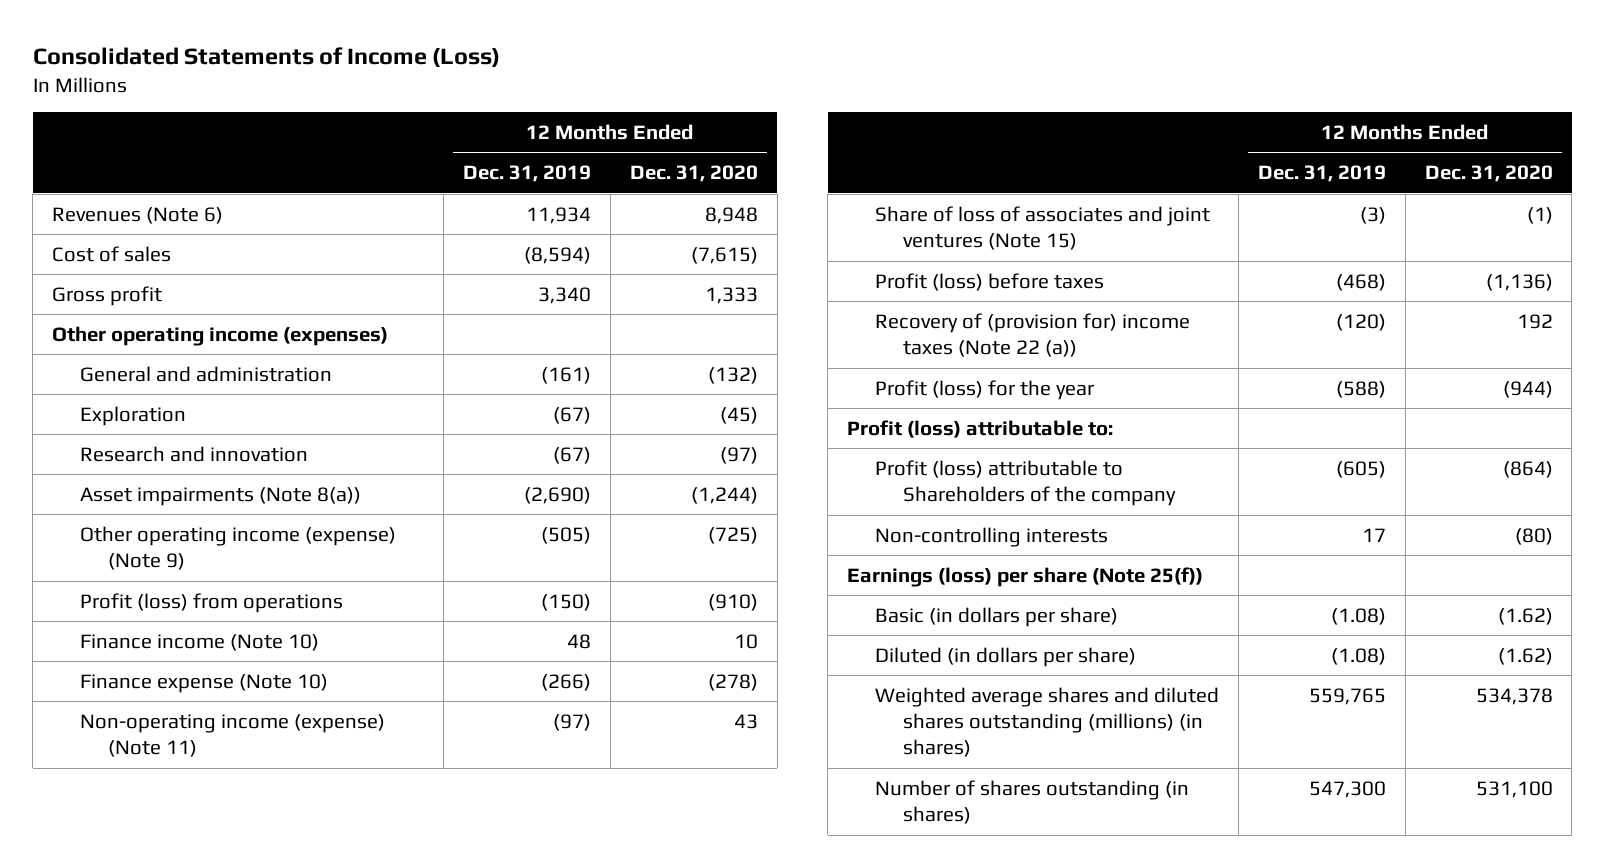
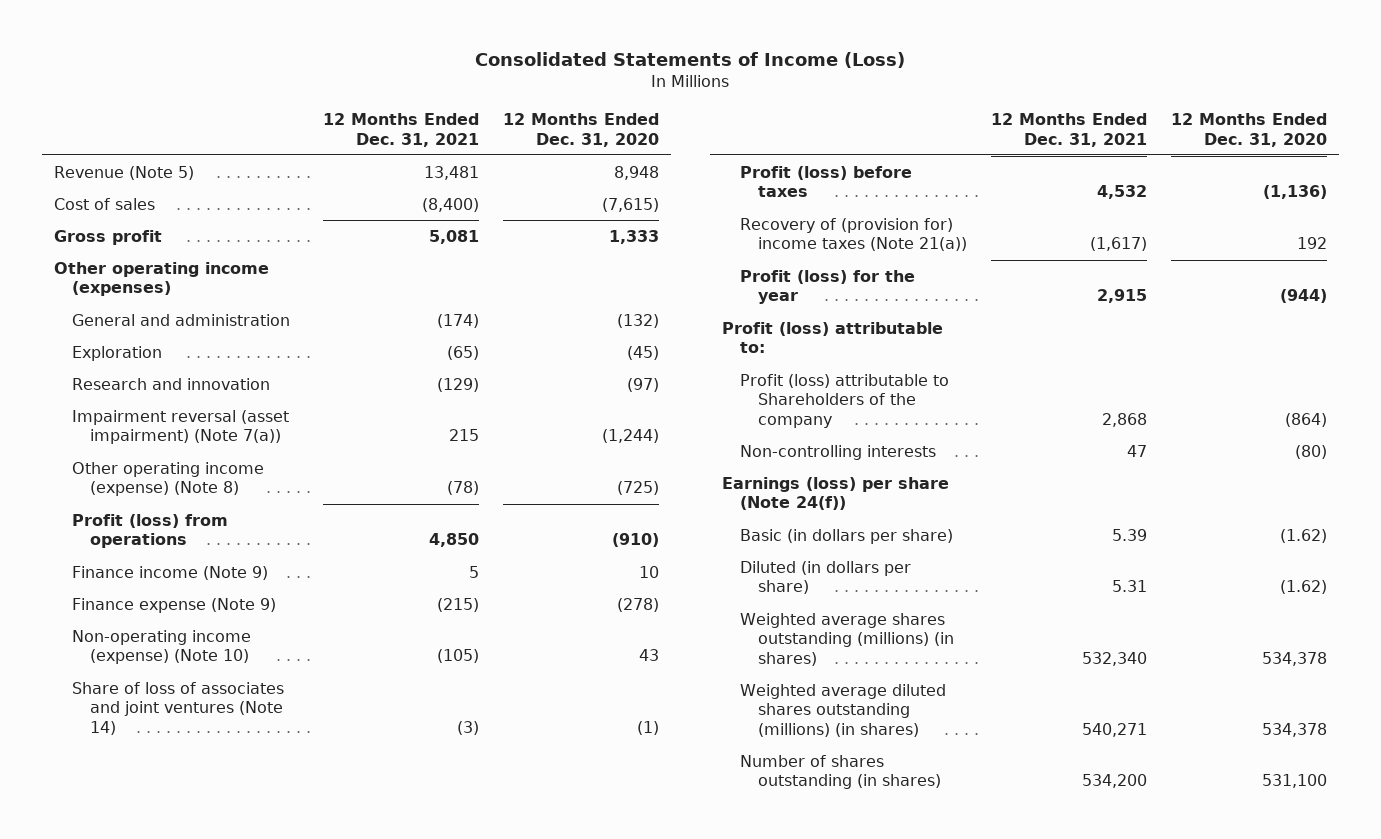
[462,165,591,183] Dec. 31, 2019 -> none
none -> [322,112,479,147] 12 Months Ended Dec. 31, 2021
[52,206,224,224] Revenues (Note 6) -> [53,165,194,180] Revenue (Note 5)
[80,486,362,506] Asset impairments (Note 8(a)) -> [71,409,289,445] Impairment reversal (asset impairment) (Note 7(a))
[80,525,397,571] Other operating income (expense) (Note 9) -> [71,461,264,497] Other operating income (expense) (Note 8)
[80,633,320,651] Finance income (Note 10) -> [71,565,268,580] Finance income (Note 9)
[80,673,329,693] Finance expense (Note 10) -> [71,597,276,613] Finance expense (Note 9)
[80,713,386,758] Non-operating income (expense) (Note 11) -> [71,629,251,665] Non-operating income (expense) (Note 10)
[875,205,1211,251] Share of loss of associates and joint ventures (Note 15) -> [71,681,284,736] Share of loss of associates and joint ventures (Note 14)
[875,312,1191,358] Recovery of (provision for) income taxes (Note 22 (a)) -> [740,217,968,252] Recovery of (provision for) income taxes (Note 21(a))
[847,566,1204,587] Earnings (loss) per share (Note 25(f)) -> [722,476,950,511] Earnings (loss) per share (Note 24(f))
[875,686,1220,758] Weighted average shares and diluted shares outstanding (millions) (in shares) -> [740,612,955,667] Weighted average shares outstanding (millions) (in shares)
none -> [740,683,947,738] Weighted average diluted shares outstanding (millions) (in shares)

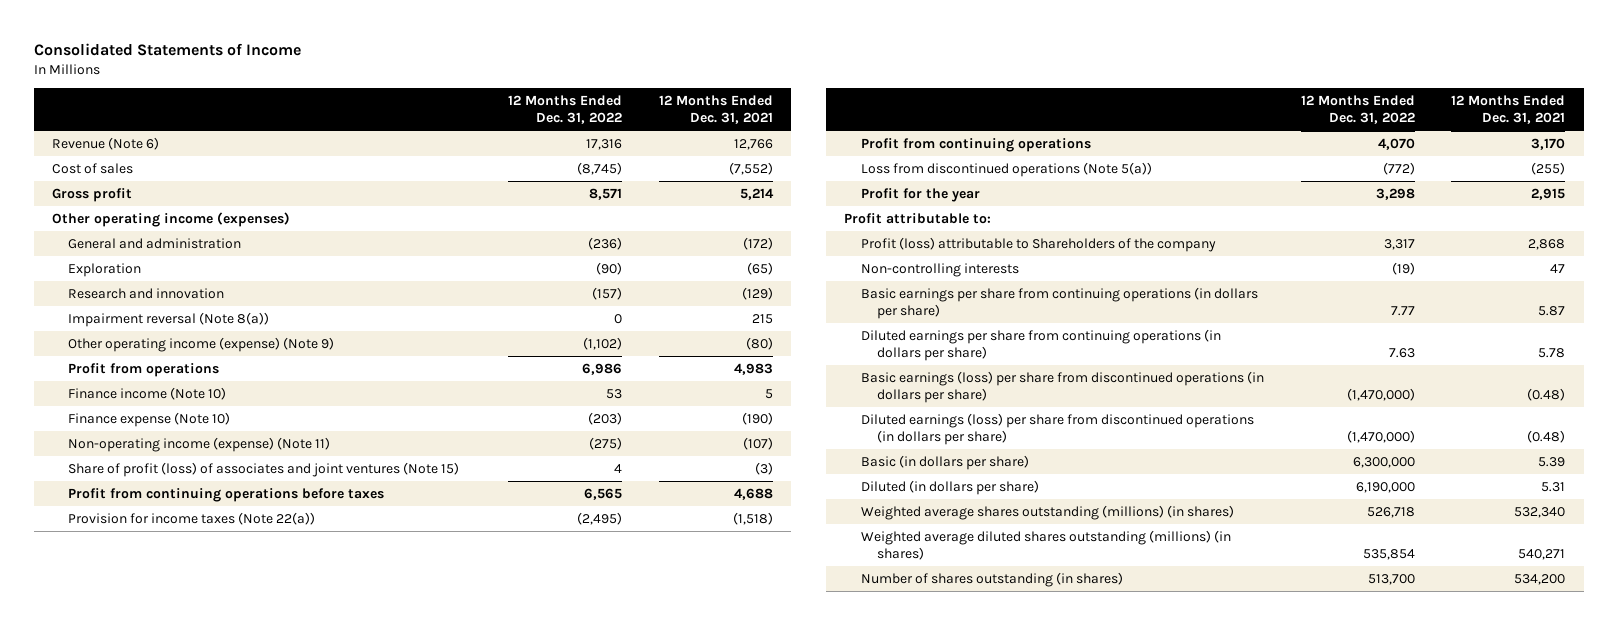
[475,52,906,69] Consolidated Statements of Income (Loss) -> [33,43,301,57] Consolidated Statements of Income
[502,112,659,147] 12 Months Ended Dec. 31, 2020 -> none
none -> [508,94,623,125] 12 Months Ended Dec. 31, 2022
[53,165,194,180] Revenue (Note 5) -> [51,136,159,150] Revenue (Note 6)
[423,165,479,180] 13,481 -> [733,138,773,150] 12,766
[421,197,479,212] (8,400) -> [728,161,773,175] (7,552)
[428,229,479,244] 5,081 -> [739,187,774,200] 5,214
[436,313,479,328] (174) -> [742,236,773,250] (172)
[740,165,913,198] Profit (loss) before taxes -> none
[71,409,289,445] Impairment reversal (asset impairment) (Note 7(a)) -> [68,311,270,327] Impairment reversal (Note 8(a))
[71,461,264,497] Other operating income (expense) (Note 8) -> [68,336,335,352] Other operating income (expense) (Note 9)
[446,481,479,496] (78) -> [745,336,773,350] (80)
[71,513,228,549] Profit (loss) from operations -> [68,362,220,377] Profit from operations
[428,533,479,548] 4,850 -> [733,362,773,375] 4,983
[71,565,268,580] Finance income (Note 9) -> [68,386,227,400] Finance income (Note 10)
[71,597,276,613] Finance expense (Note 9) -> [68,411,231,427] Finance expense (Note 10)
[436,597,479,612] (215) -> [741,411,773,425] (190)
[71,629,251,665] Non-operating income (expense) (Note 10) -> [68,436,331,452] Non-operating income (expense) (Note 11)
[436,649,479,664] (105) -> [742,436,773,450] (107)
[71,681,284,736] Share of loss of associates and joint ventures (Note 14) -> [68,461,460,477] Share of profit (loss) of associates and joint ventures (Note 15)
none -> [68,487,385,502] Profit from continuing operations before taxes
[740,217,968,252] Recovery of (provision for) income taxes (Note 21(a)) -> [68,511,316,525] Provision for income taxes (Note 22(a))
[1090,237,1148,252] (1,617) -> [732,511,773,525] (1,518)
none -> [860,137,1091,152] Profit from continuing operations
none -> [860,161,1152,177] Loss from discontinued operations (Note 5(a))
[740,269,916,305] Profit (loss) for the year -> [860,187,980,202] Profit for the year
[722,321,944,354] Profit (loss) attributable to: -> [844,212,992,224] Profit attributable to:
[722,476,950,511] Earnings (loss) per share (Note 24(f)) -> none
none -> [860,286,1258,320] Basic earnings per share from continuing operations (in dollars per share)
none -> [860,328,1221,362] Diluted earnings per share from continuing operations (in dollars per share)
none -> [860,370,1264,404] Basic earnings (loss) per share from discontinued operations (in dollars per share)
none -> [860,412,1254,446] Diluted earnings (loss) per share from discontinued operations (in dollars per share)

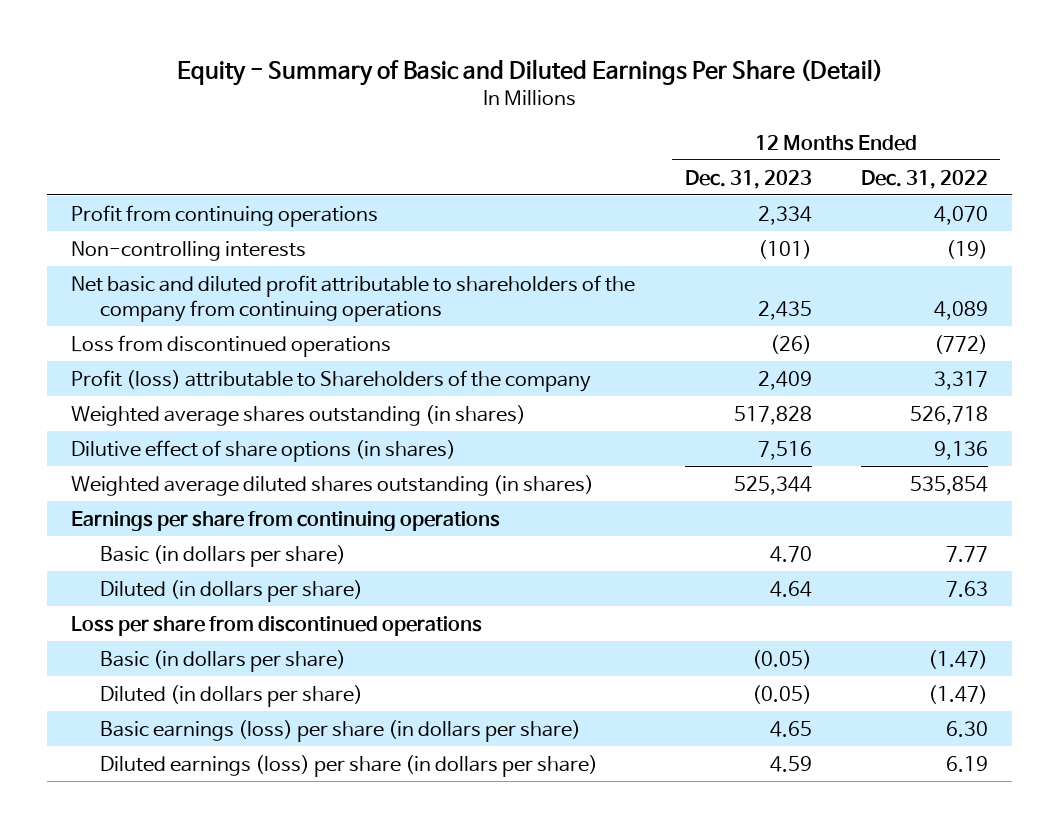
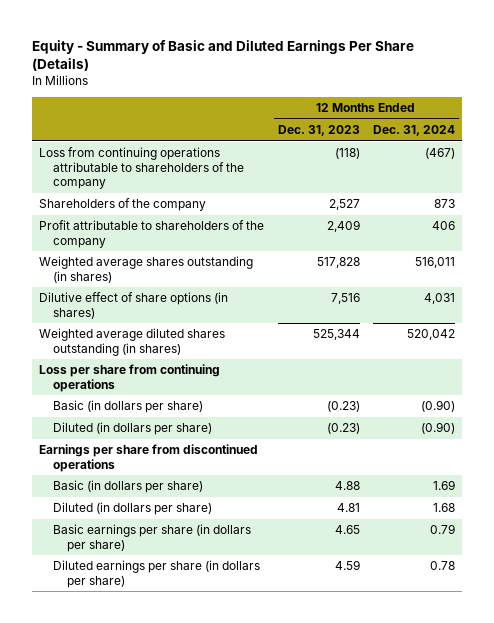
[176,58,883,86] Equity - Summary of Basic and Diluted Earnings Per Share (Detail) -> [32,39,415,71] Equity - Summary of Basic and Diluted Earnings Per Share (Details)
[860,169,988,189] Dec. 31, 2022 -> none
none -> [373,125,456,137] Dec. 31, 2024
[71,204,379,227] Profit from continuing operations -> none
[71,240,307,261] Non-controlling interests -> none
[71,334,392,357] Loss from discontinued operations -> none
[71,274,636,322] Net basic and diluted profit attributable to shareholders of the company from continuing operations -> [38,147,244,190] Loss from continuing operations attributable to shareholders of the company
[757,300,812,320] 2,435 -> [334,148,360,160] (118)
none -> [38,198,206,212] Shareholders of the company
[71,369,592,392] Profit (loss) attributable to Shareholders of the company -> [38,220,264,248] Profit attributable to shareholders of the company
[71,510,501,531] Earnings per share from continuing operations -> [38,364,220,392] Loss per share from continuing operations
[769,545,812,562] 4.70 -> [326,401,360,413] (0.23)
[769,580,812,597] 4.64 -> [326,423,360,435] (0.23)
[71,615,483,636] Loss per share from discontinued operations -> [38,444,258,472] Earnings per share from discontinued operations
[751,649,812,669] (0.05) -> [334,481,360,491] 4.88
[751,684,812,704] (0.05) -> [336,503,360,513] 4.81
[99,719,581,742] Basic earnings (loss) per share (in dollars per share) -> [52,524,251,552] Basic earnings per share (in dollars per share)
[99,754,598,777] Diluted earnings (loss) per share (in dollars per share) -> [52,560,260,588] Diluted earnings per share (in dollars per share)

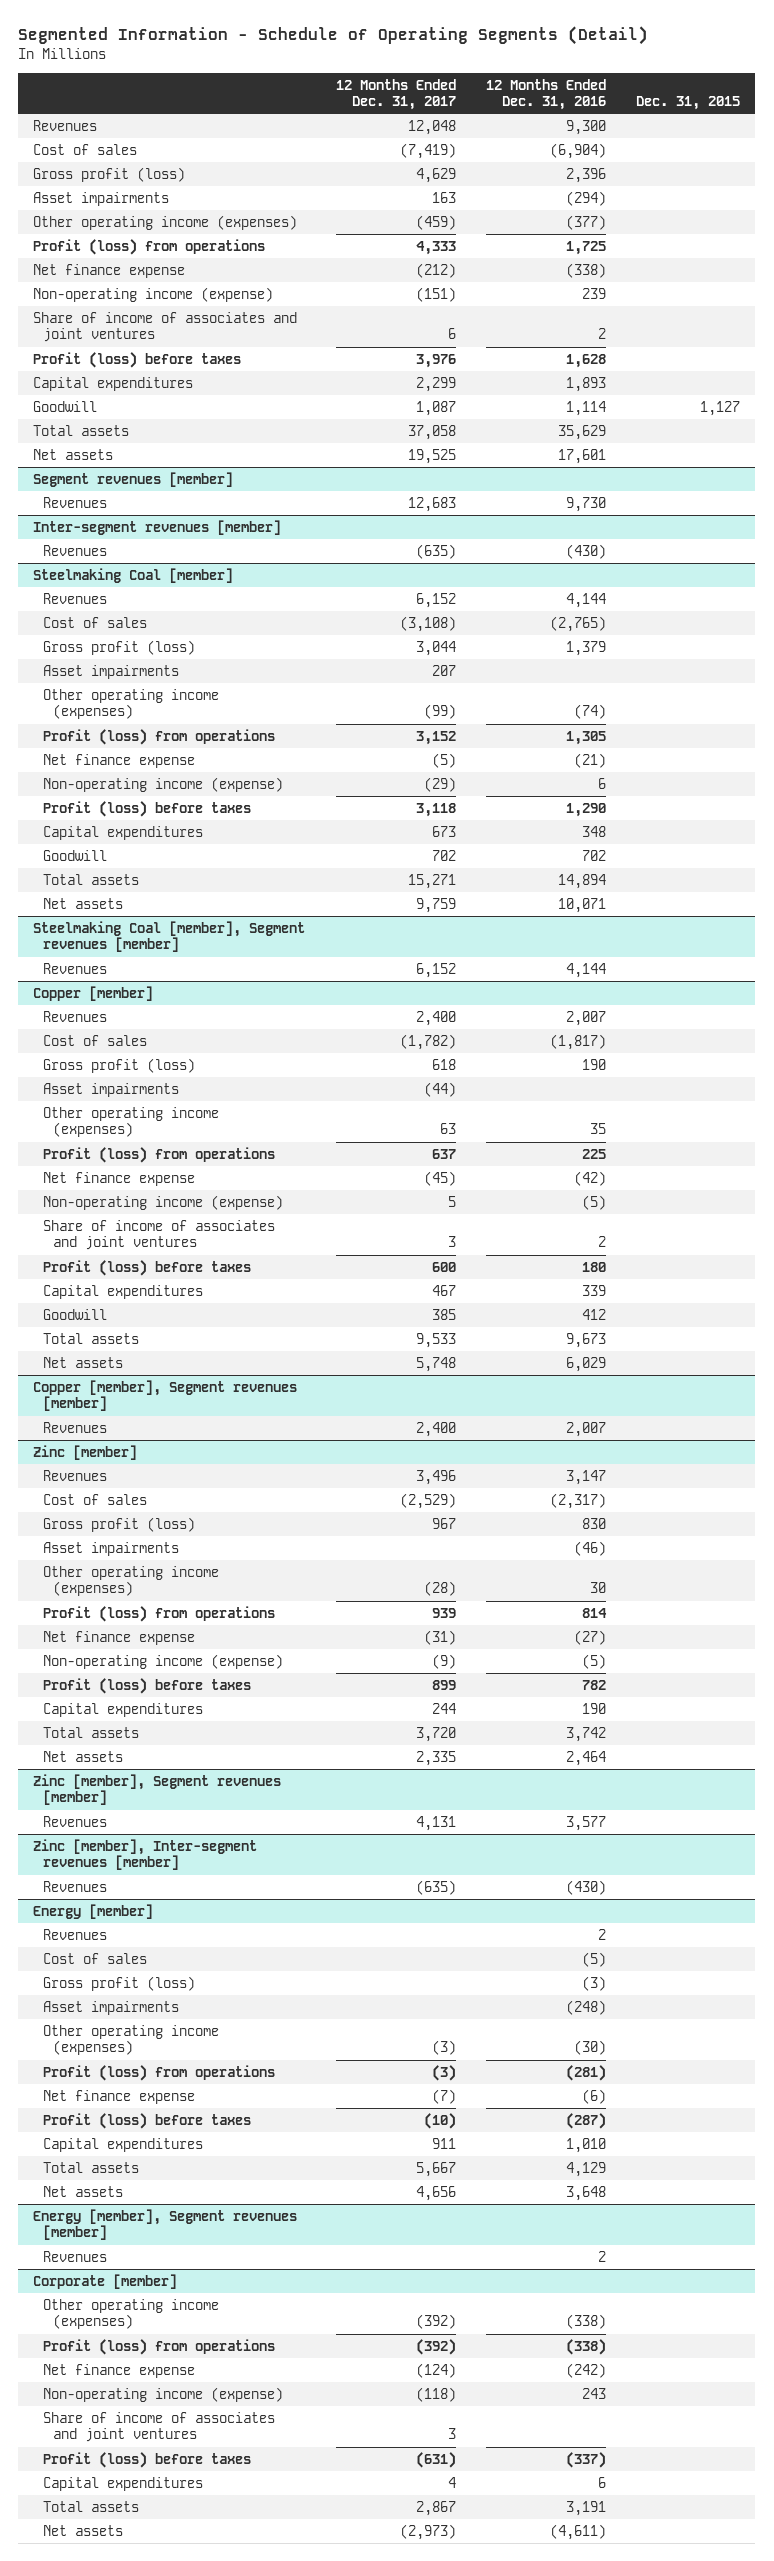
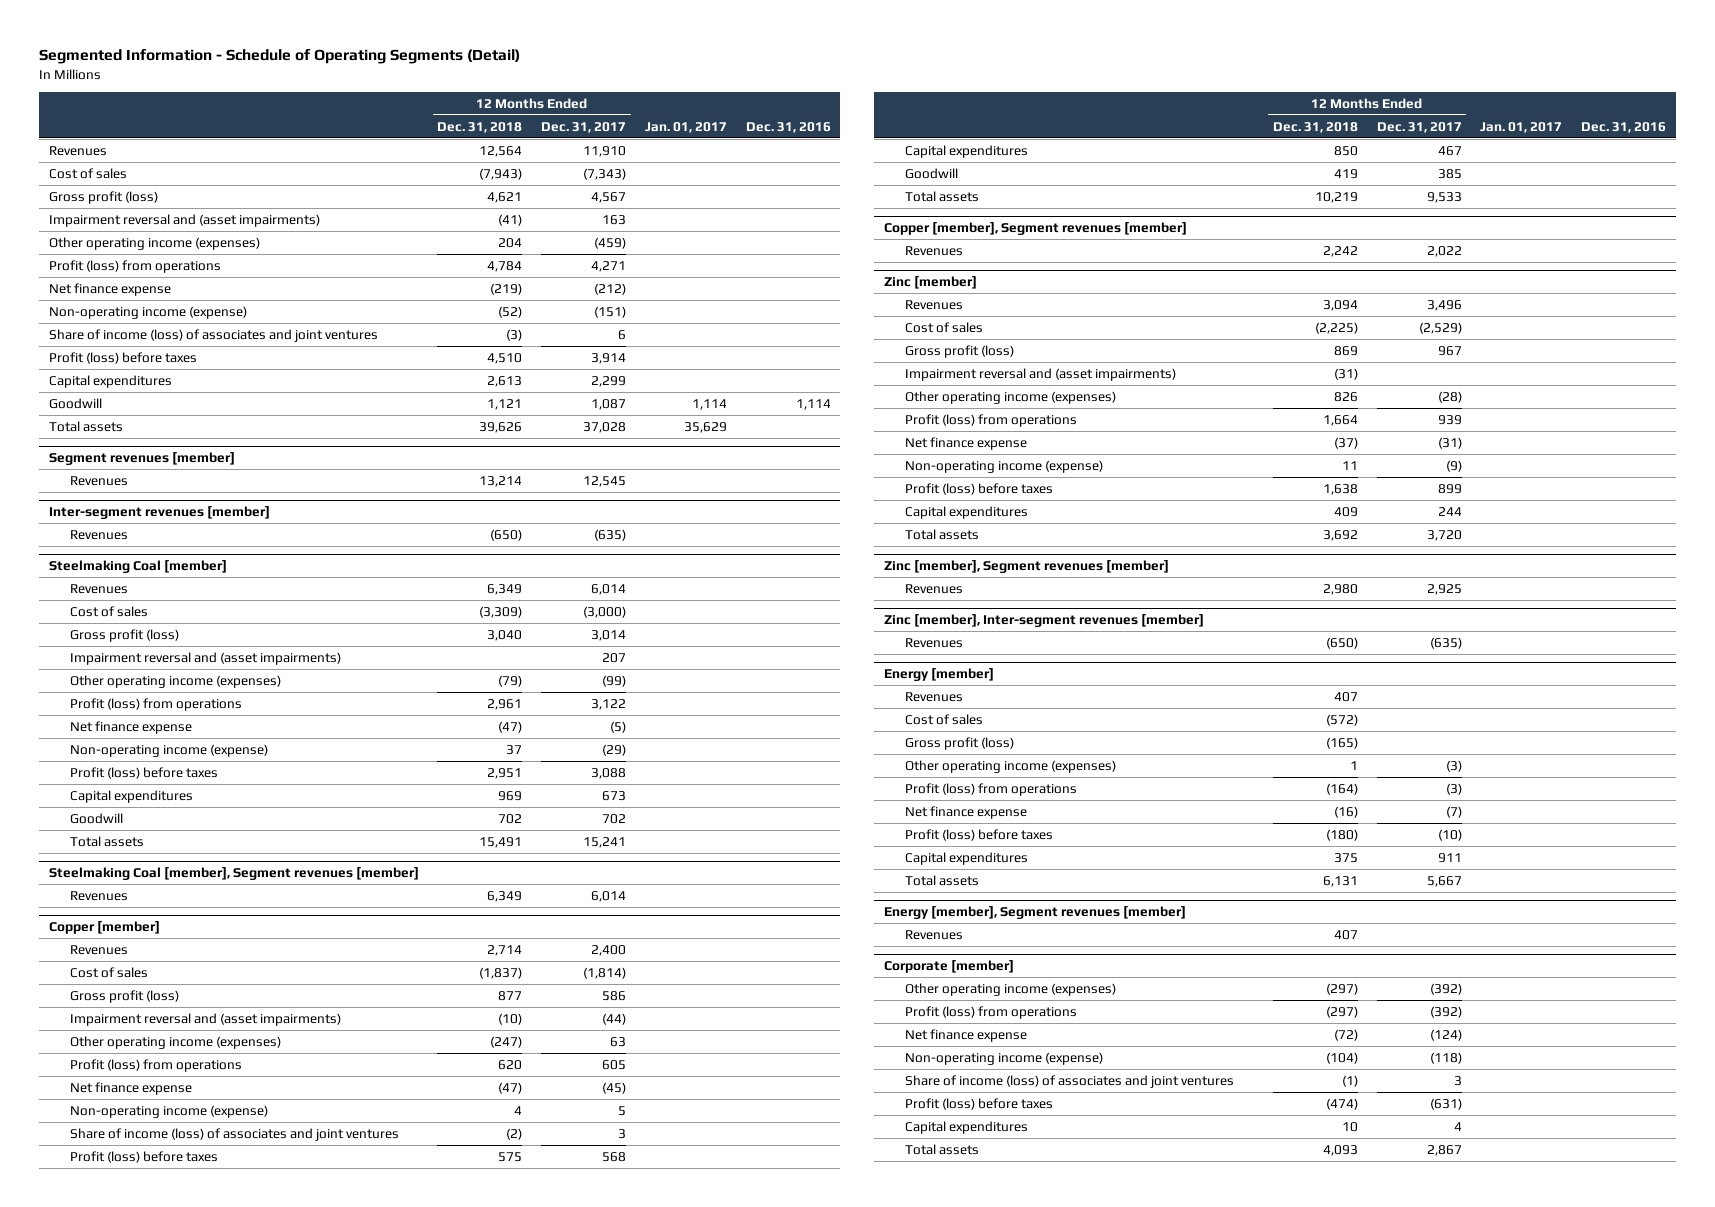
[485,78,606,111] 12 Months Ended Dec. 31, 2016 -> none
[636,96,741,111] Dec. 31, 2015 -> none
none -> [437,121,523,133] Dec. 31, 2018
none -> [645,121,728,133] Jan. 01, 2017
none -> [745,121,831,133] Dec. 31, 2016
[407,119,456,135] 12,048 -> [583,145,627,157] 11,910
[399,142,456,159] (7,419) -> [583,167,627,180] (7,343)
[415,167,456,183] 4,629 -> [591,191,627,203] 4,567
[33,191,170,206] Asset impairments -> [48,213,320,227] Impairment reversal and (asset impairments)
[415,240,456,255] 4,333 -> [591,260,627,272] 4,271
[33,311,298,343] Share of income of associates and joint ventures -> [48,328,378,342] Share of income (loss) of associates and joint ventures
[415,353,456,368] 3,976 -> [591,352,627,364] 3,914
[33,448,114,460] Net assets -> none
[407,424,456,440] 37,058 -> [583,421,627,433] 37,028
[407,496,456,512] 12,683 -> [583,475,627,487] 12,545
[415,592,456,608] 6,152 -> [591,583,627,595] 6,014
[399,615,456,632] (3,108) -> [583,605,627,618] (3,000)
[415,640,456,656] 3,044 -> [591,629,627,641] 3,014
[43,664,180,679] Asset impairments -> [69,651,341,665] Impairment reversal and (asset impairments)
[415,730,456,745] 3,152 -> [591,698,627,710] 3,122
[415,802,456,817] 3,118 -> [591,767,627,779] 3,088
[43,897,124,909] Net assets -> none
[407,873,456,889] 15,271 -> [583,836,627,848] 15,241
[415,962,456,978] 6,152 -> [591,890,627,902] 6,014
[399,1033,456,1050] (1,782) -> [583,966,627,979] (1,814)
[431,1058,456,1070] 618 -> [602,990,627,1001] 586
[43,1082,180,1097] Asset impairments -> [69,1012,341,1026] Impairment reversal and (asset impairments)
[431,1148,456,1159] 637 -> [602,1059,627,1070] 605
[43,1219,276,1251] Share of income of associates and joint ventures -> [69,1127,399,1141] Share of income (loss) of associates and joint ventures
[431,1261,456,1272] 600 -> [602,1151,627,1162] 568
[43,1356,124,1368] Net assets -> none
[415,1421,456,1437] 2,400 -> [1426,245,1462,257] 2,022
[43,1541,180,1556] Asset impairments -> [904,367,1176,381] Impairment reversal and (asset impairments)
[43,1750,124,1762] Net assets -> none
[415,1815,456,1831] 4,131 -> [1426,583,1462,595] 2,925
[43,2000,180,2015] Asset impairments -> none
[43,2185,124,2197] Net assets -> none
[43,2411,276,2443] Share of income of associates and joint ventures -> [904,1074,1234,1088] Share of income (loss) of associates and joint ventures
[43,2524,124,2536] Net assets -> none

